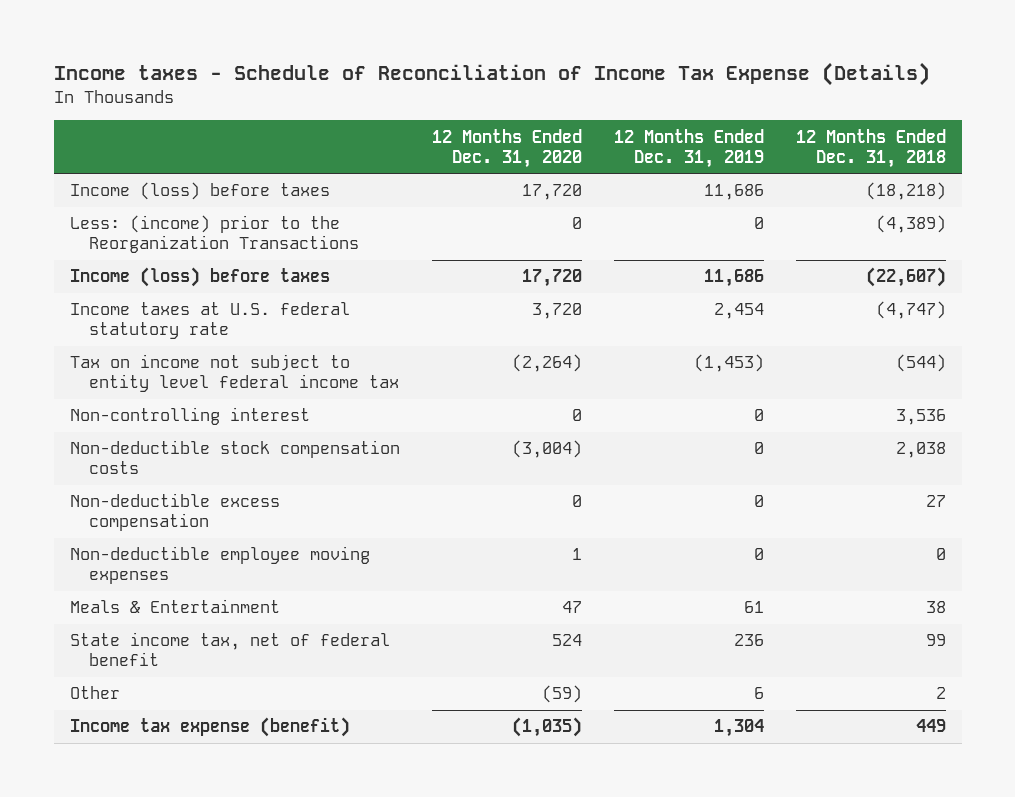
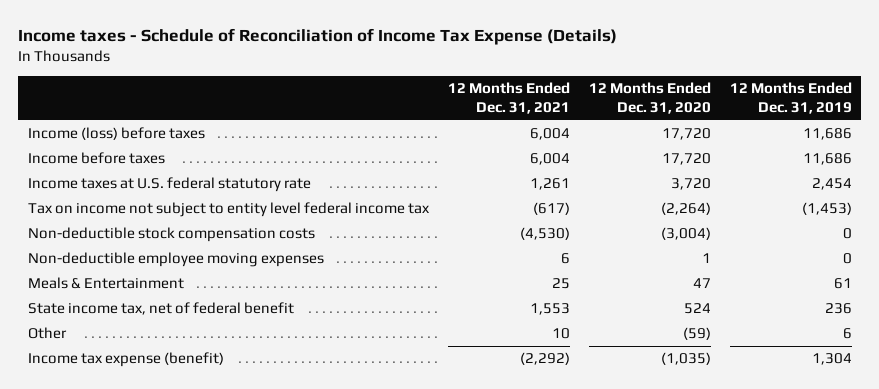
[795,128,946,168] 12 Months Ended Dec. 31, 2018 -> none
none -> [447,82,570,114] 12 Months Ended Dec. 31, 2021
[69,215,360,254] Less: (income) prior to the Reorganization Transactions -> none
[69,267,330,288] Income (loss) before taxes -> [27,152,165,165] Income before taxes
[69,407,310,426] Non-controlling interest -> none
[69,493,280,532] Non-deductible excess compensation -> none

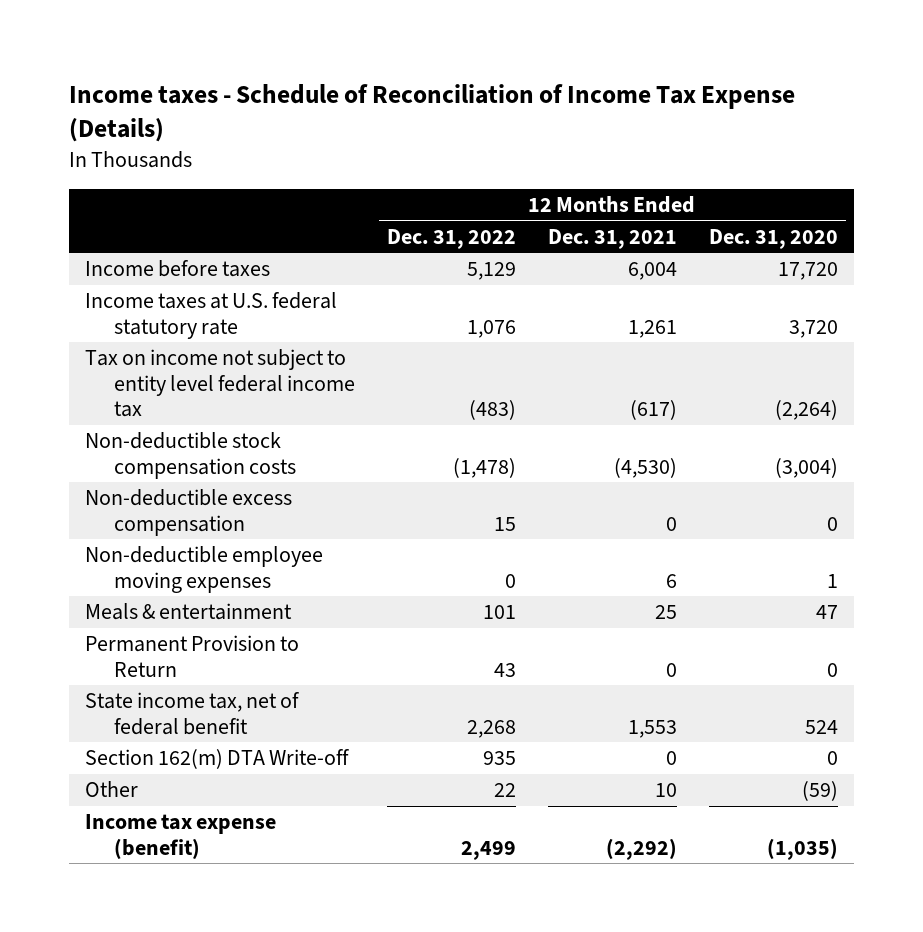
[729,82,852,114] 12 Months Ended Dec. 31, 2019 -> none
none -> [386,228,516,249] Dec. 31, 2022
[27,127,205,141] Income (loss) before taxes -> none
none -> [84,489,292,536] Non-deductible excess compensation
[27,277,184,290] Meals & Entertainment -> [84,603,292,621] Meals & entertainment
none -> [84,635,299,677] Permanent Provision to Return
none -> [84,749,350,770] Section 162(m) DTA Write-off

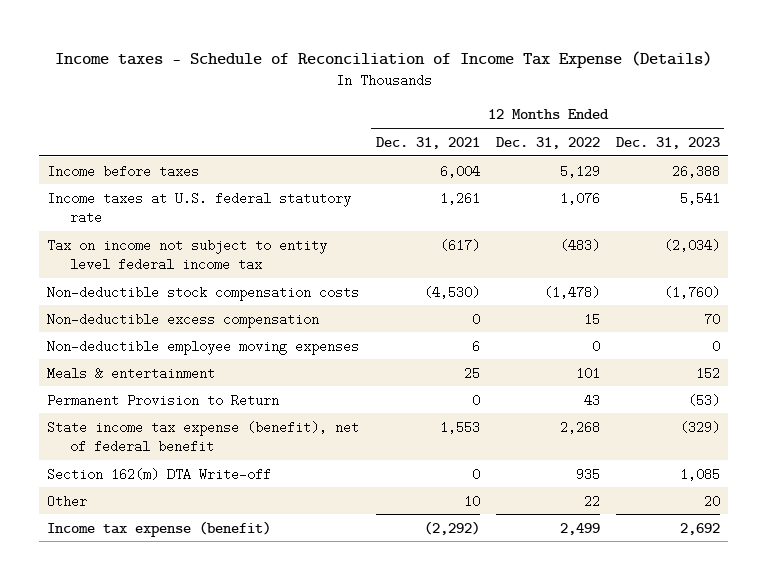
[708,228,838,249] Dec. 31, 2020 -> none
none -> [616,136,721,149] Dec. 31, 2023
[84,692,300,735] State income tax, net of federal benefit -> [47,420,360,453] State income tax expense (benefit), net of federal benefit

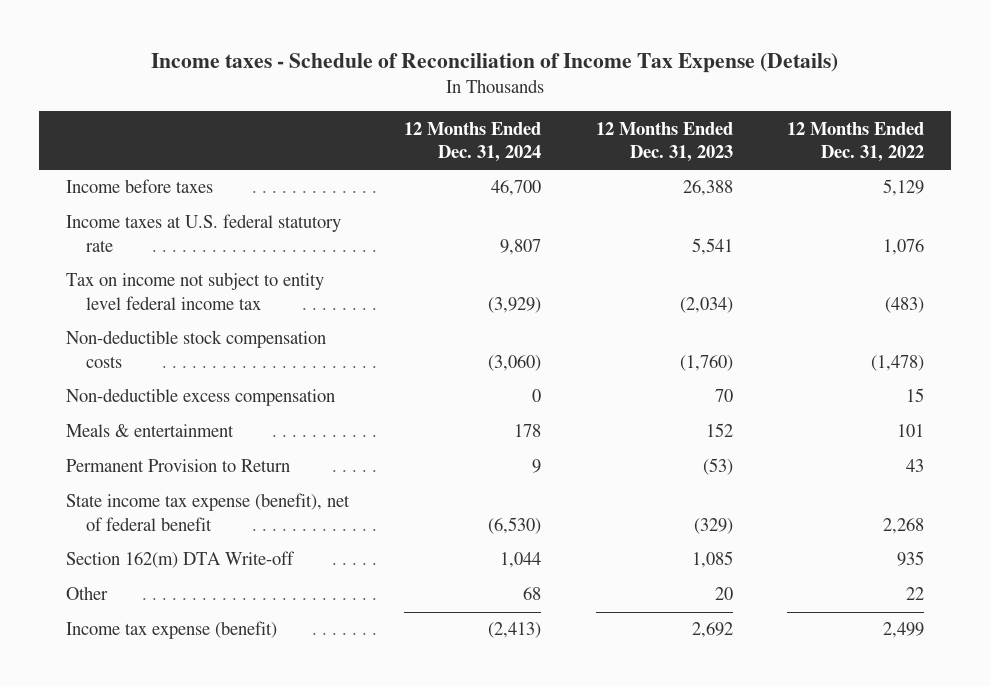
[375,136,480,149] Dec. 31, 2021 -> none
none -> [403,121,541,162] 12 Months Ended Dec. 31, 2024
[47,339,360,355] Non-deductible employee moving expenses -> none

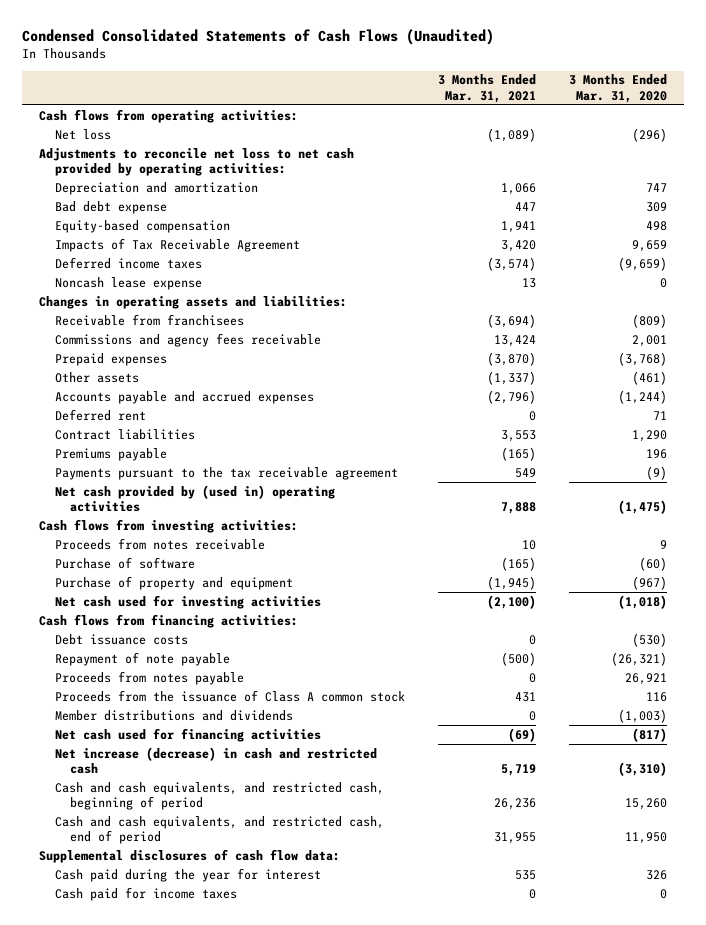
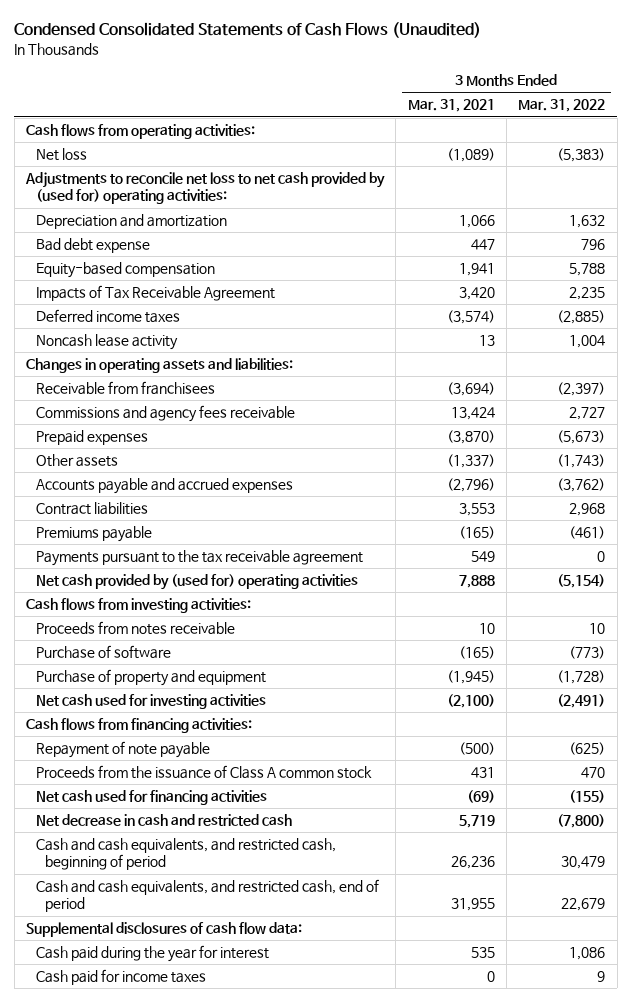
[569,74,668,103] 3 Months Ended Mar. 31, 2020 -> none
none -> [518,99,606,113] Mar. 31, 2022
[38,147,354,177] Adjustments to reconcile net loss to net cash provided by operating activities: -> [24,172,385,205] Adjustments to reconcile net loss to net cash provided by (used for) operating activities:
[54,276,202,290] Noncash lease expense -> [35,334,178,351] Noncash lease activity
[54,408,146,421] Deferred rent -> none
[54,484,335,513] Net cash provided by (used in) operating activities -> [35,574,358,591] Net cash provided by (used for) operating activities
[54,633,188,645] Debt issuance costs -> none
[54,670,244,685] Proceeds from notes payable -> none
[54,709,293,721] Member distributions and dividends -> none
[54,746,377,775] Net increase (decrease) in cash and restricted cash -> [35,814,292,827] Net decrease in cash and restricted cash

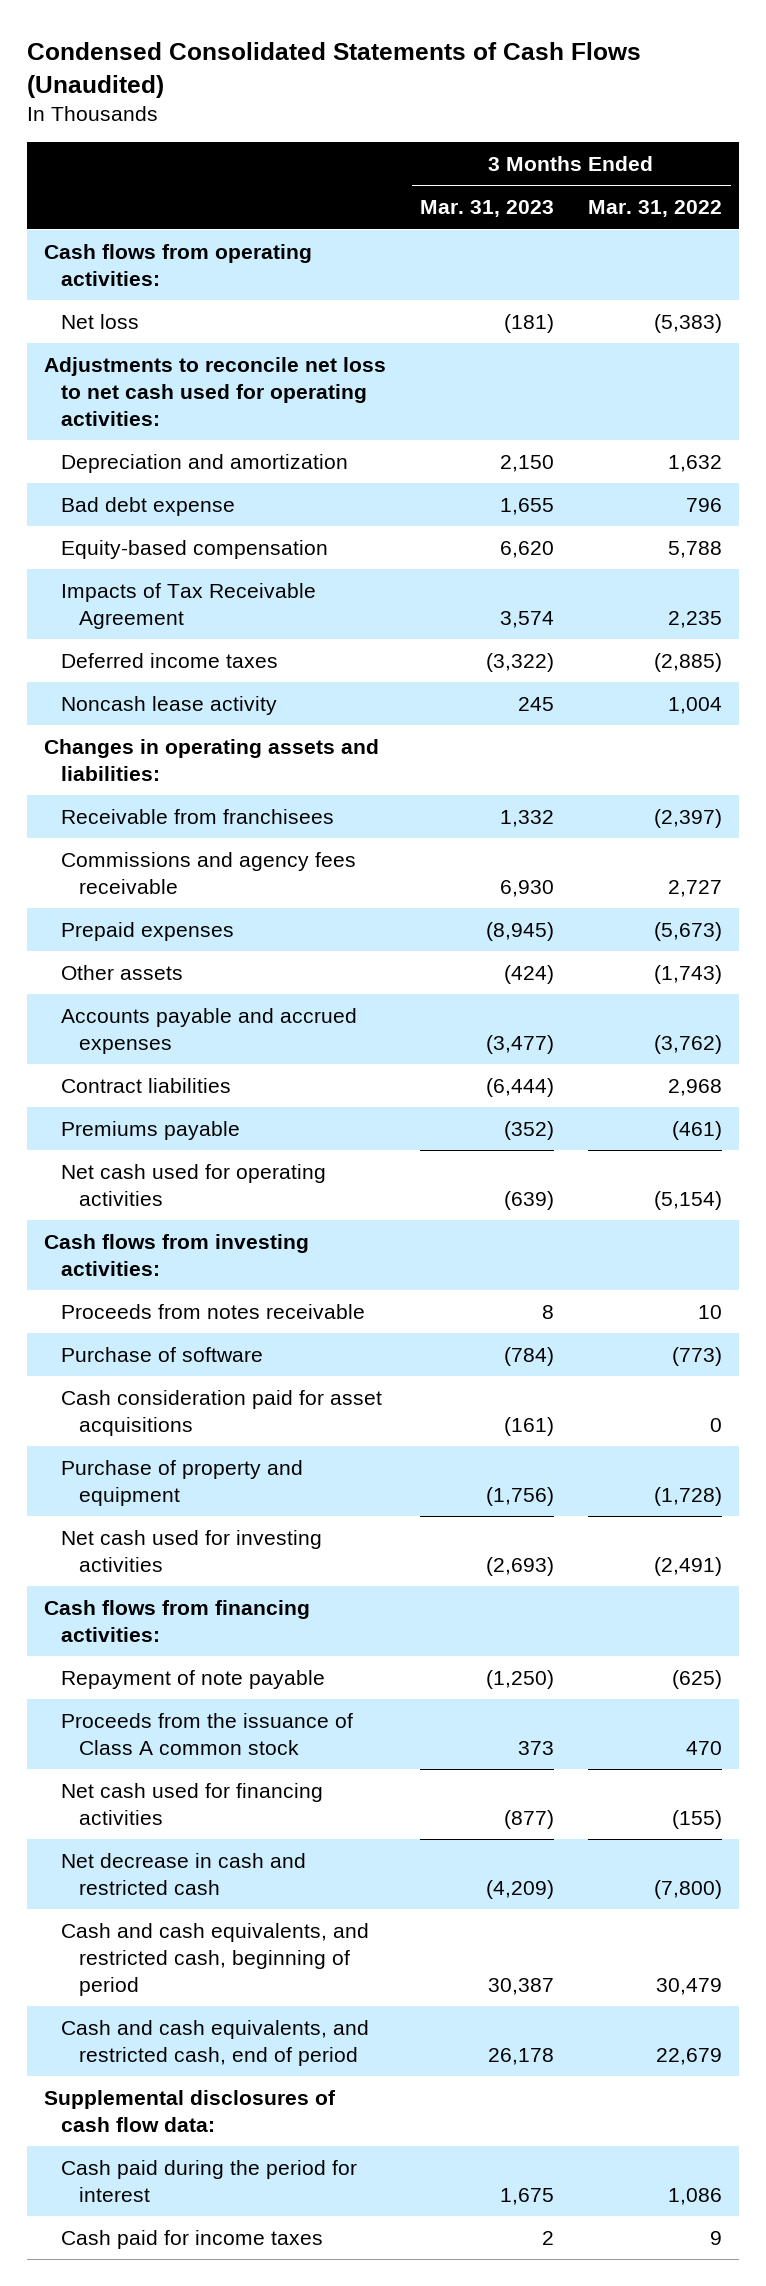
[407,99,495,113] Mar. 31, 2021 -> none
none -> [420,200,555,218] Mar. 31, 2023
[24,172,385,205] Adjustments to reconcile net loss to net cash provided by (used for) operating activities: -> [43,356,386,427] Adjustments to reconcile net loss to net cash used for operating activities:
[35,550,363,567] Payments pursuant to the tax receivable agreement -> none
[35,574,358,591] Net cash provided by (used for) operating activities -> [61,1163,327,1206] Net cash used for operating activities
none -> [61,1389,383,1436] Cash consideration paid for asset acquisitions
[35,945,269,963] Cash paid during the year for interest -> [61,2159,358,2202] Cash paid during the period for interest

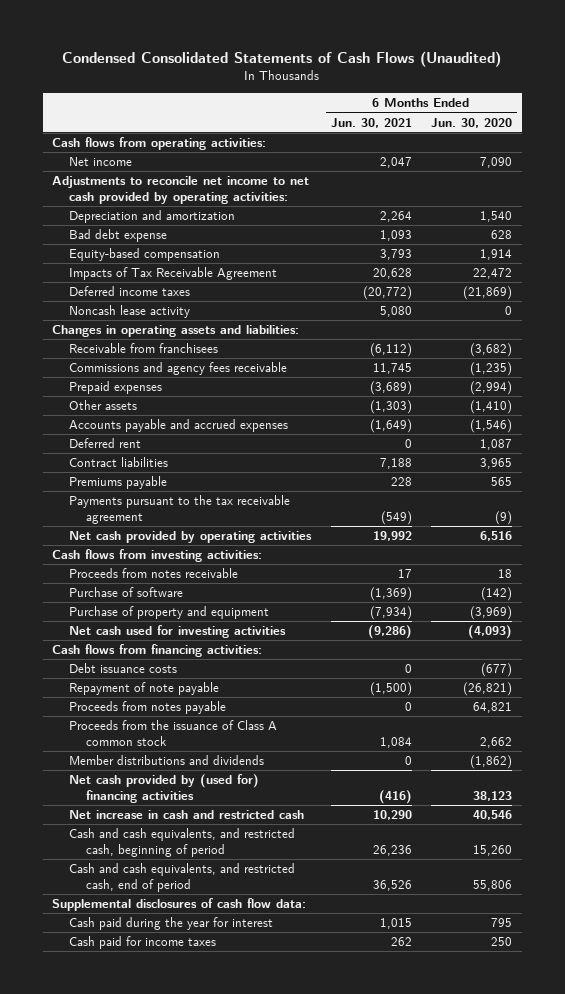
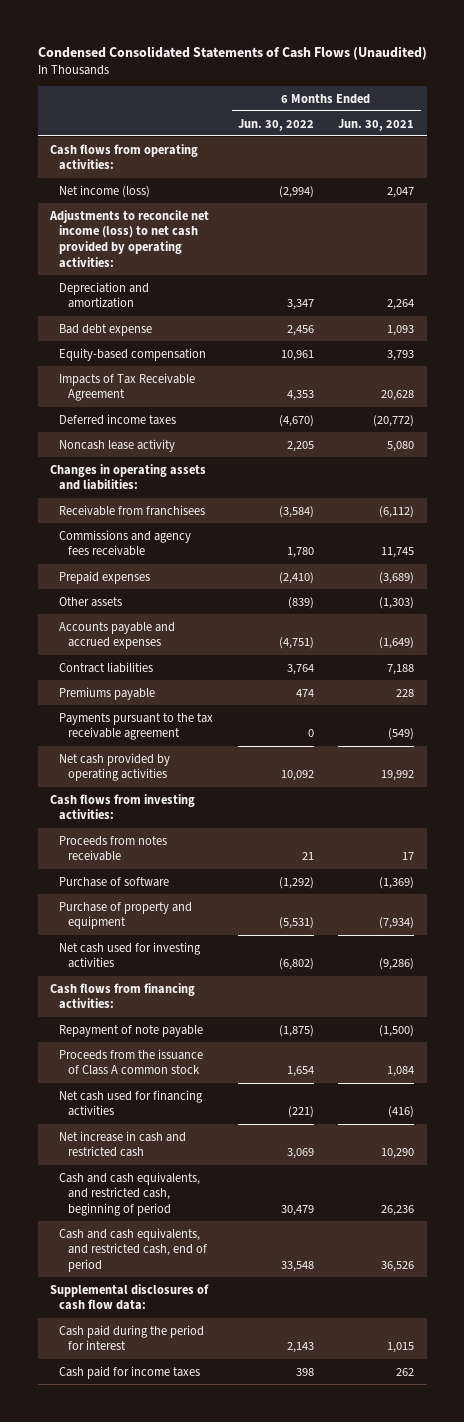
[431,117,513,128] Jun. 30, 2020 -> none
none -> [237,118,314,131] Jun. 30, 2022
[69,157,133,167] Net income -> [59,184,151,198] Net income (loss)
[52,176,310,205] Adjustments to reconcile net income to net cash provided by operating activities: -> [48,209,209,268] Adjustments to reconcile net income (loss) to net cash provided by operating activities:
[69,438,142,449] Deferred rent -> none
[69,663,178,674] Debt issuance costs -> none
[69,701,227,715] Proceeds from notes payable -> none
[69,755,265,766] Member distributions and dividends -> none
[69,774,260,804] Net cash provided by (used for) financing activities -> [59,1089,204,1117] Net cash used for financing activities
[69,917,274,931] Cash paid during the year for interest -> [59,1324,205,1351] Cash paid during the period for interest

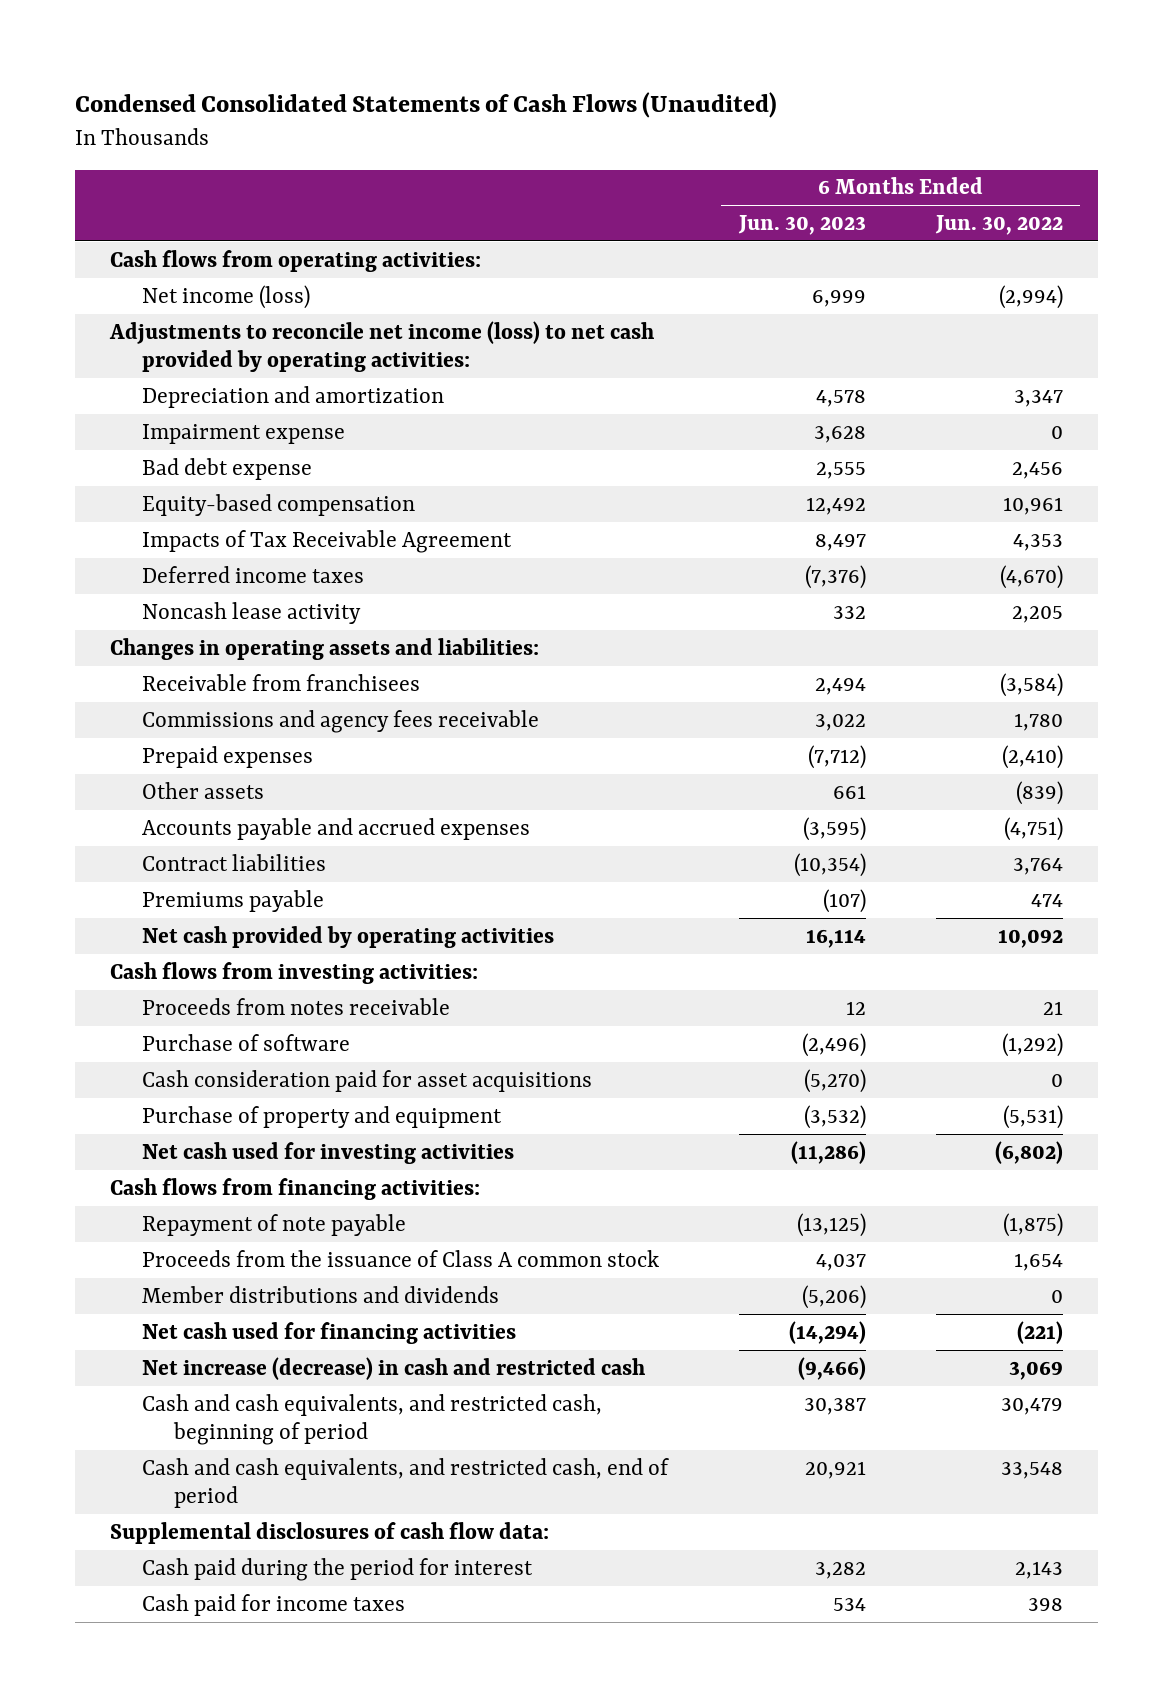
[338,118,415,131] Jun. 30, 2021 -> none
none -> [737,214,866,235] Jun. 30, 2023
none -> [142,423,346,444] Impairment expense
[59,712,214,741] Payments pursuant to the tax receivable agreement -> none
none -> [142,1069,593,1092] Cash consideration paid for asset acquisitions
none -> [142,1285,500,1303] Member distributions and dividends
[59,1130,187,1158] Net increase in cash and restricted cash -> [142,1356,646,1380] Net increase (decrease) in cash and restricted cash

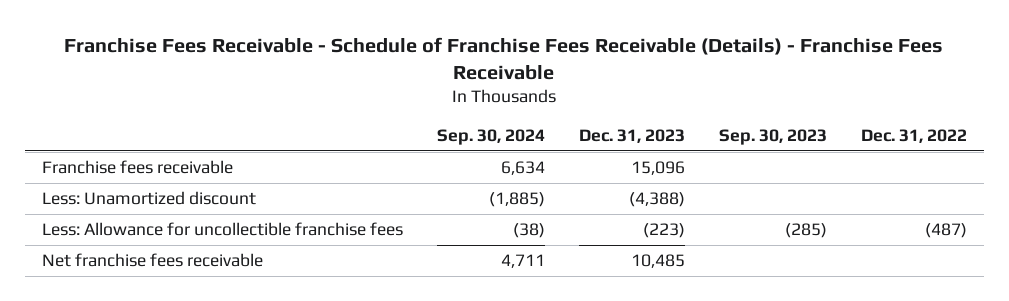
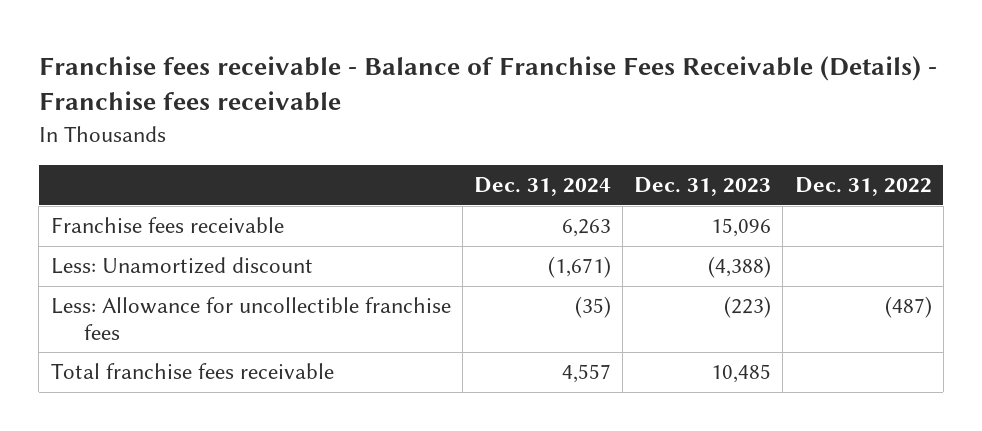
[64,36,944,80] Franchise Fees Receivable - Schedule of Franchise Fees Receivable (Details) - Franchise Fees Receivable -> [38,55,937,112] Franchise fees receivable - Balance of Franchise Fees Receivable (Details) - Franchise fees receivable
[437,128,546,145] Sep. 30, 2024 -> none
[718,128,827,145] Sep. 30, 2023 -> none
none -> [473,177,611,197] Dec. 31, 2024
[42,253,264,268] Net franchise fees receivable -> [50,363,334,380] Total franchise fees receivable

